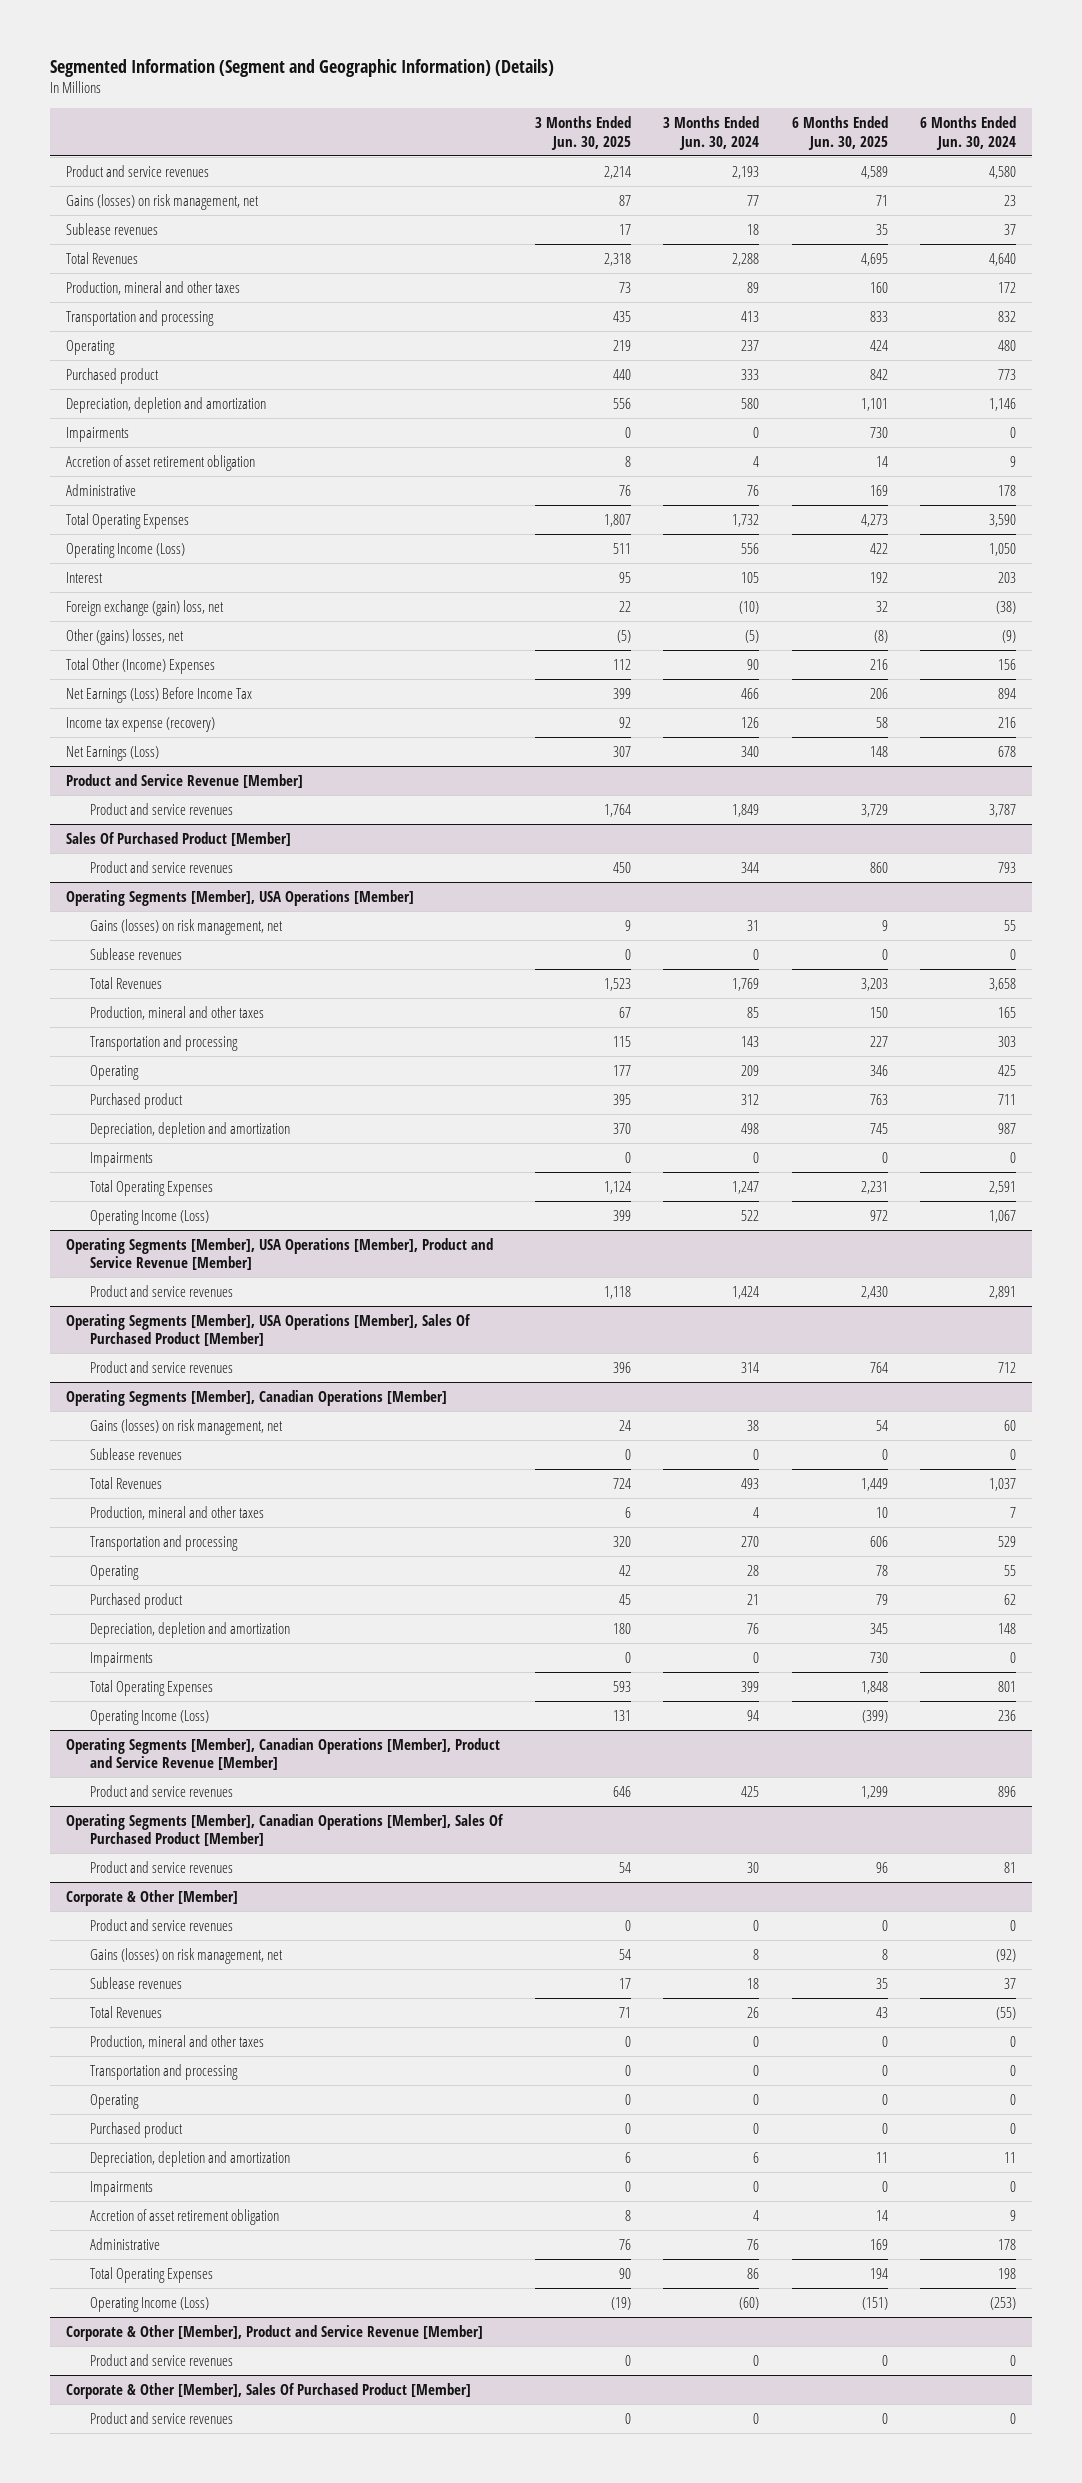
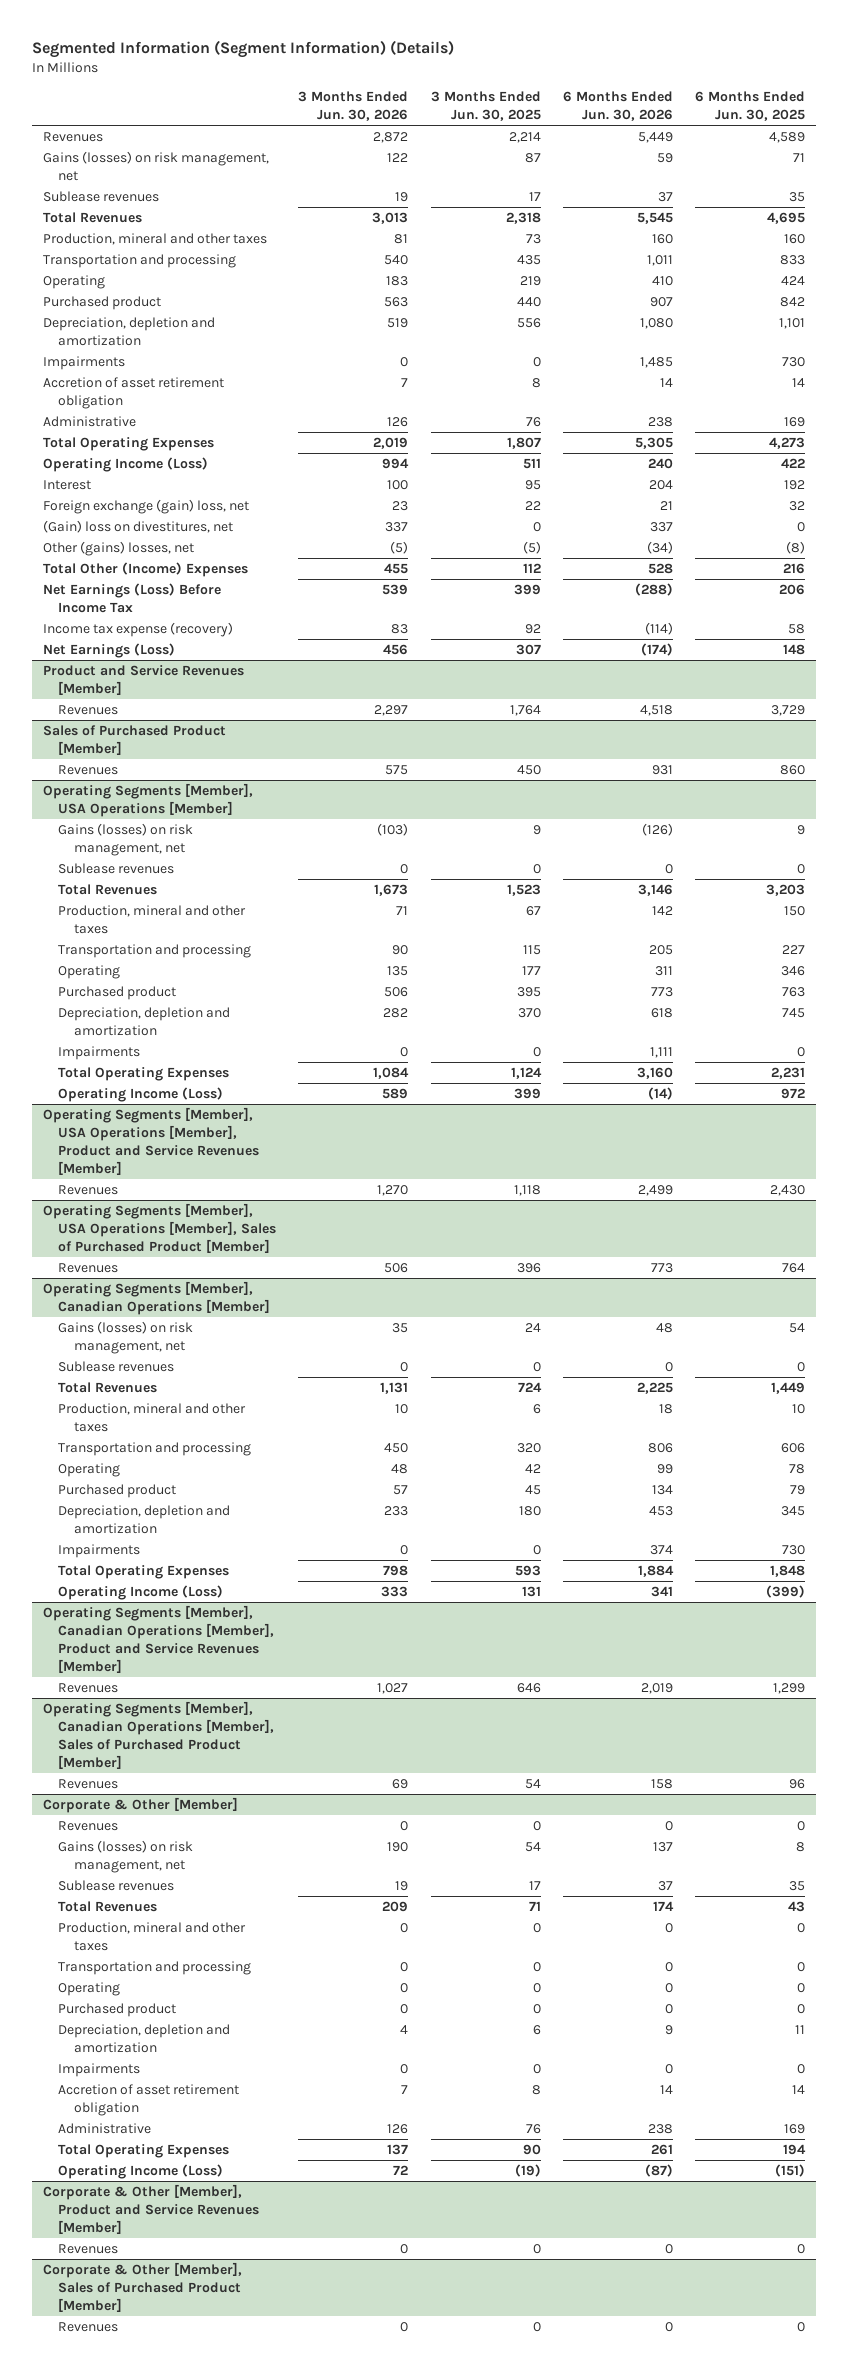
[49,59,554,78] Segmented Information (Segment and Geographic Information) (Details) -> [32,40,455,59] Segmented Information (Segment Information) (Details)
[663,116,760,150] 3 Months Ended Jun. 30, 2024 -> none
[920,116,1017,150] 6 Months Ended Jun. 30, 2024 -> none
none -> [298,90,409,121] 3 Months Ended Jun. 30, 2026
none -> [562,90,673,121] 6 Months Ended Jun. 30, 2026
[66,164,210,177] Product and service revenues -> [43,132,104,143] Revenues
none -> [43,520,234,534] (Gain) loss on divestitures, net
[66,773,304,788] Product and Service Revenue [Member] -> [43,665,245,695] Product and Service Revenues [Member]
[89,802,233,815] Product and service revenues -> [58,705,119,716] Revenues
[66,831,292,846] Sales Of Purchased Product [Member] -> [43,725,227,755] Sales of Purchased Product [Member]
[89,860,233,873] Product and service revenues -> [58,765,119,776] Revenues
[66,1237,494,1271] Operating Segments [Member], USA Operations [Member], Product and Service Revenue [Member] -> [43,1107,260,1175] Operating Segments [Member], USA Operations [Member], Product and Service Revenues [Member]
[89,1284,233,1297] Product and service revenues -> [58,1185,119,1196] Revenues
[66,1313,472,1347] Operating Segments [Member], USA Operations [Member], Sales Of Purchased Product [Member] -> [43,1203,277,1253] Operating Segments [Member], USA Operations [Member], Sales of Purchased Product [Member]
[89,1360,233,1373] Product and service revenues -> [58,1263,119,1274] Revenues
[66,1737,501,1771] Operating Segments [Member], Canadian Operations [Member], Product and Service Revenue [Member] -> [43,1605,275,1673] Operating Segments [Member], Canadian Operations [Member], Product and Service Revenues [Member]
[89,1784,233,1797] Product and service revenues -> [58,1683,119,1694] Revenues
[66,1813,505,1847] Operating Segments [Member], Canadian Operations [Member], Sales Of Purchased Product [Member] -> [43,1701,275,1769] Operating Segments [Member], Canadian Operations [Member], Sales of Purchased Product [Member]
[89,1860,233,1873] Product and service revenues -> [58,1779,119,1790] Revenues
[89,1918,233,1931] Product and service revenues -> [58,1821,119,1832] Revenues
[66,2324,484,2341] Corporate & Other [Member], Product and Service Revenue [Member] -> [43,2184,260,2234] Corporate & Other [Member], Product and Service Revenues [Member]
[89,2353,233,2366] Product and service revenues -> [58,2244,119,2255] Revenues
[66,2382,472,2399] Corporate & Other [Member], Sales Of Purchased Product [Member] -> [43,2262,243,2312] Corporate & Other [Member], Sales of Purchased Product [Member]
[89,2411,233,2424] Product and service revenues -> [58,2322,119,2333] Revenues

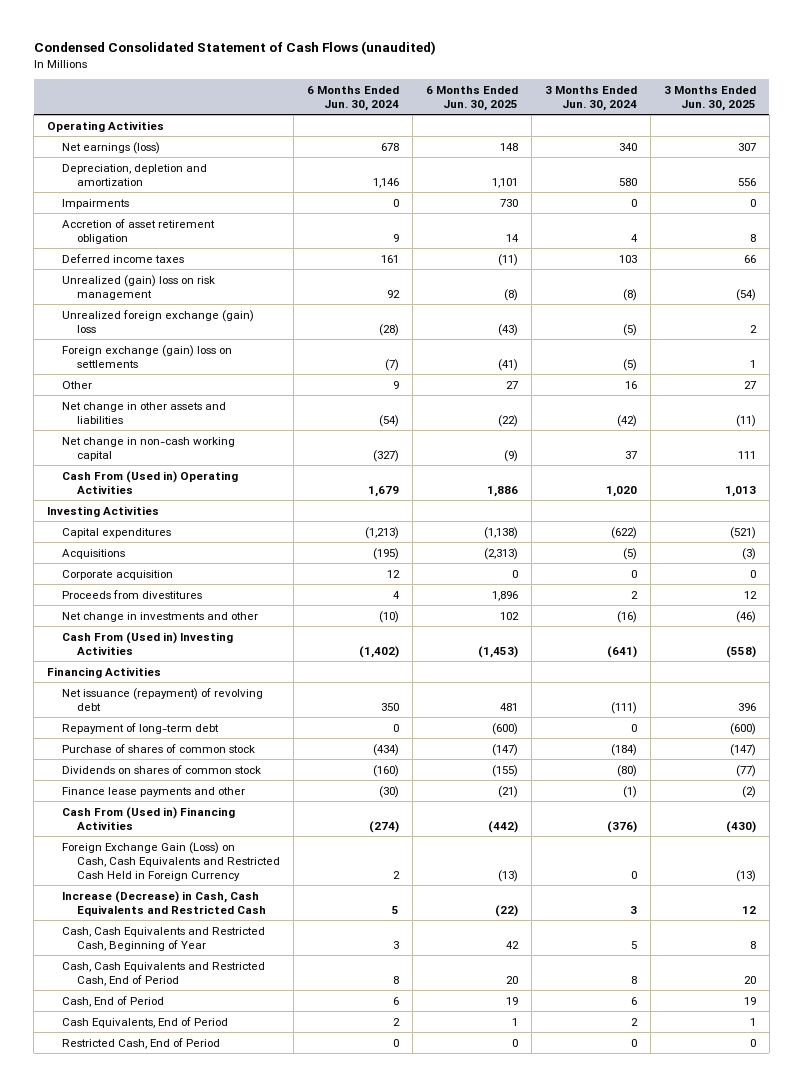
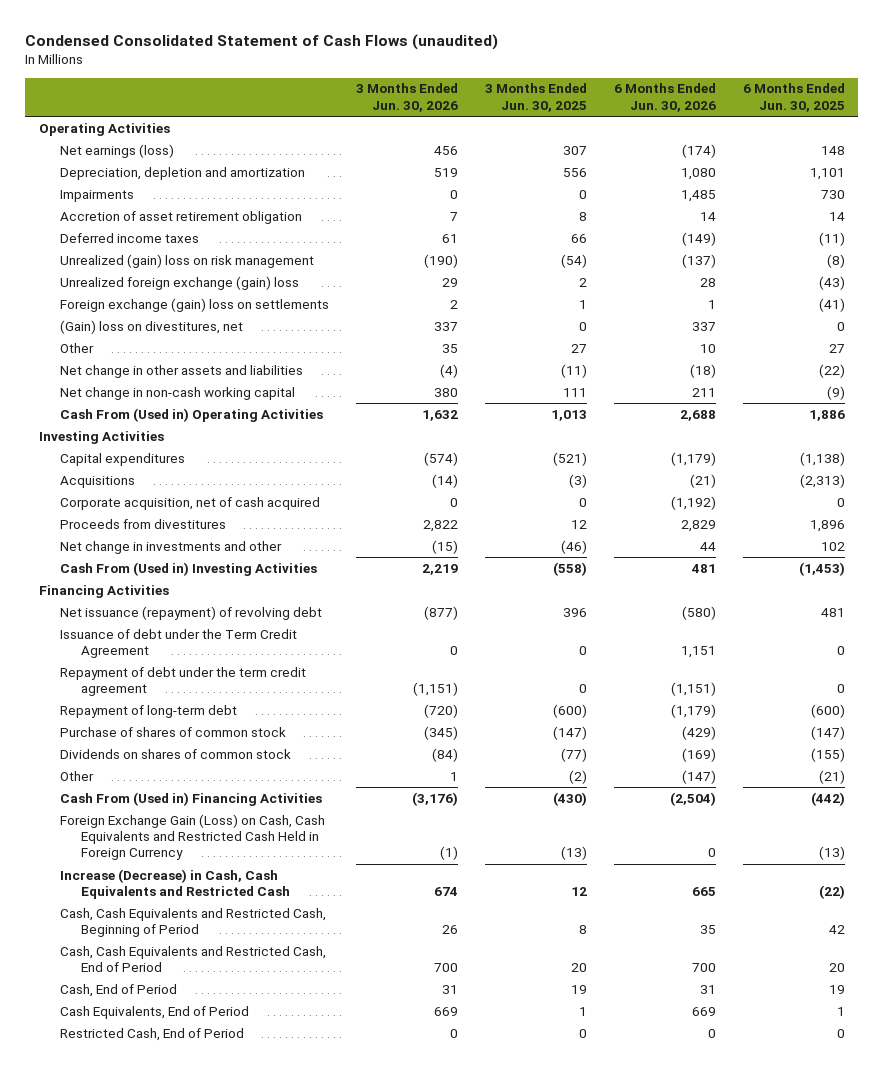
[307,85,400,112] 6 Months Ended Jun. 30, 2024 -> none
[545,85,638,112] 3 Months Ended Jun. 30, 2024 -> none
none -> [355,83,458,112] 3 Months Ended Jun. 30, 2026
none -> [613,83,716,112] 6 Months Ended Jun. 30, 2026
none -> [59,319,243,334] (Gain) loss on divestitures, net
[62,569,174,580] Corporate acquisition -> [59,496,320,510] Corporate acquisition, net of cash acquired
none -> [59,628,297,659] Issuance of debt under the Term Credit Agreement
none -> [59,666,306,697] Repayment of debt under the term credit agreement
[62,786,246,797] Finance lease payments and other -> [59,770,94,781] Other
[62,926,266,951] Cash, Cash Equivalents and Restricted Cash, Beginning of Year -> [59,907,326,938] Cash, Cash Equivalents and Restricted Cash, Beginning of Period

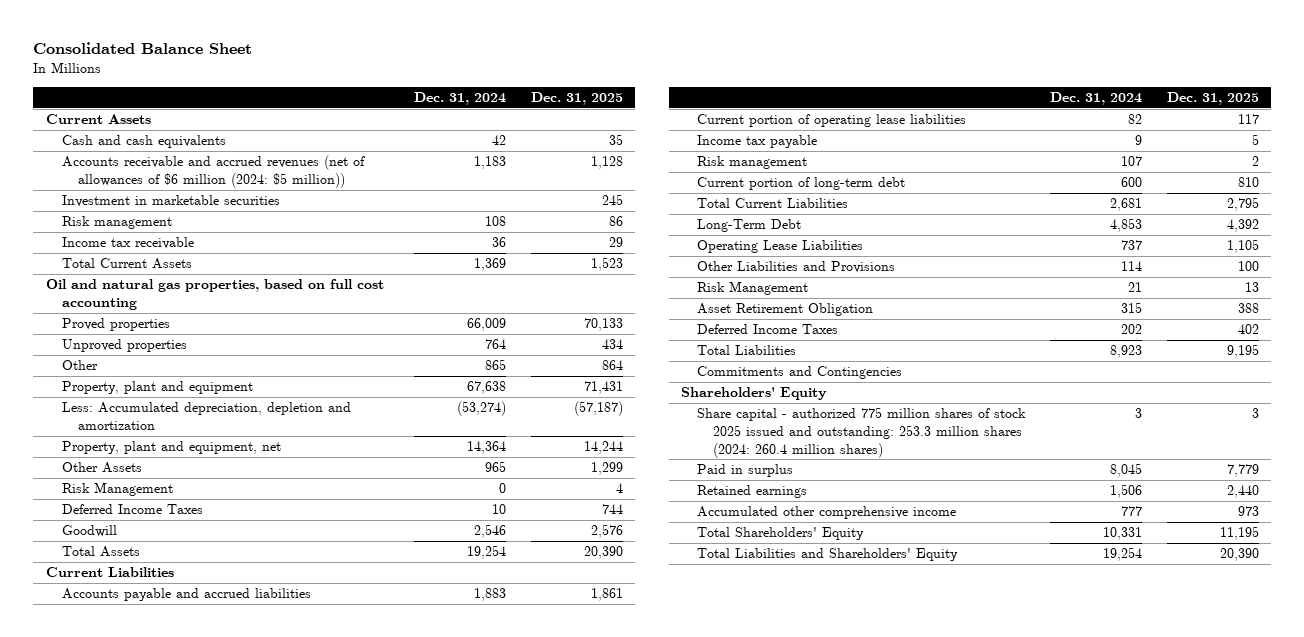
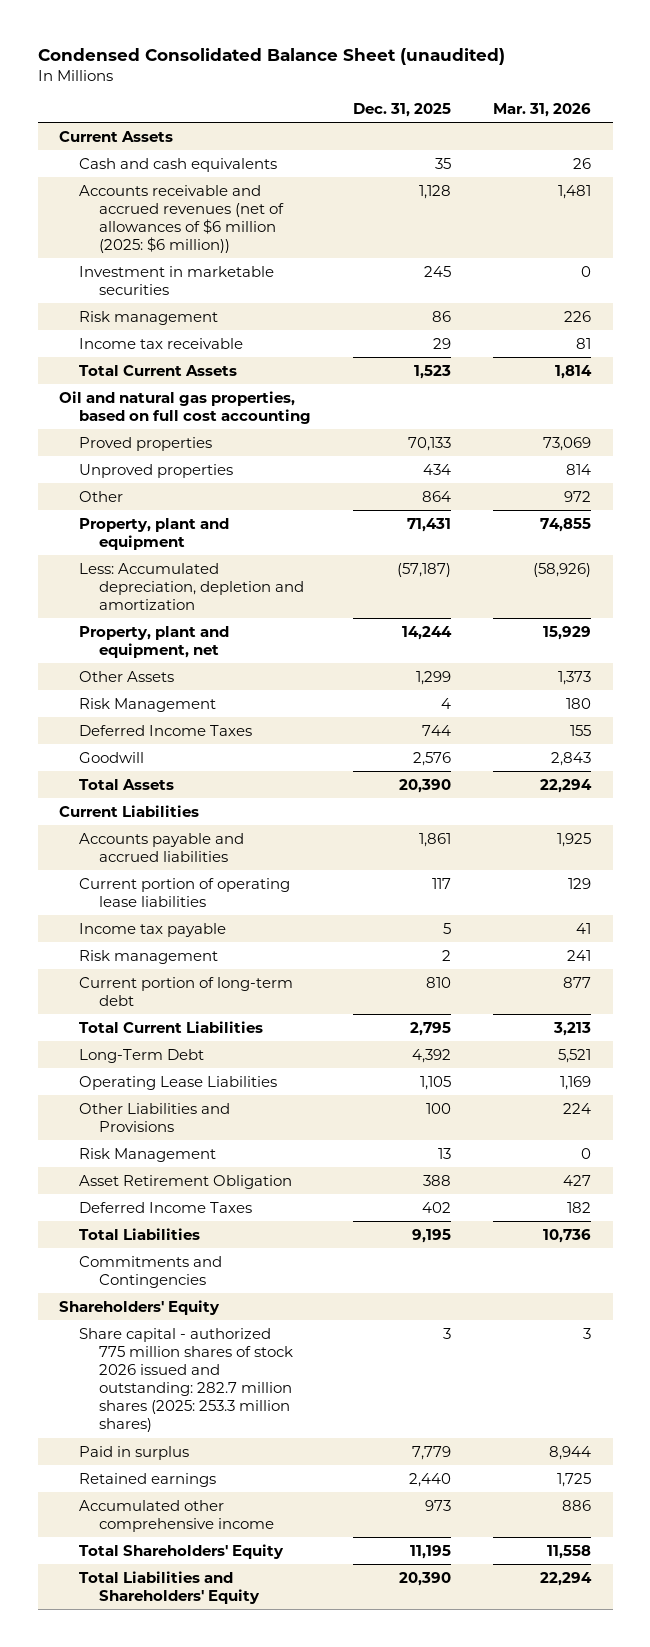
[33,42,253,55] Consolidated Balance Sheet -> [37,47,505,65] Condensed Consolidated Balance Sheet (unaudited)
[414,91,507,105] Dec. 31, 2024 -> none
none -> [493,103,592,118] Mar. 31, 2026
[61,155,365,188] Accounts receivable and accrued revenues (net of allowances of $6 million (2024: $5 million)) -> [79,184,285,254] Accounts receivable and accrued revenues (net of allowances of $6 million (2025: $6 million))
[697,407,1027,458] Share capital - authorized 775 million shares of stock 2025 issued and outstanding: 253.3 million shares (2024: 260.4 million shares) -> [79,1327,294,1433] Share capital - authorized 775 million shares of stock 2026 issued and outstanding: 282.7 million shares (2025: 253.3 million shares)

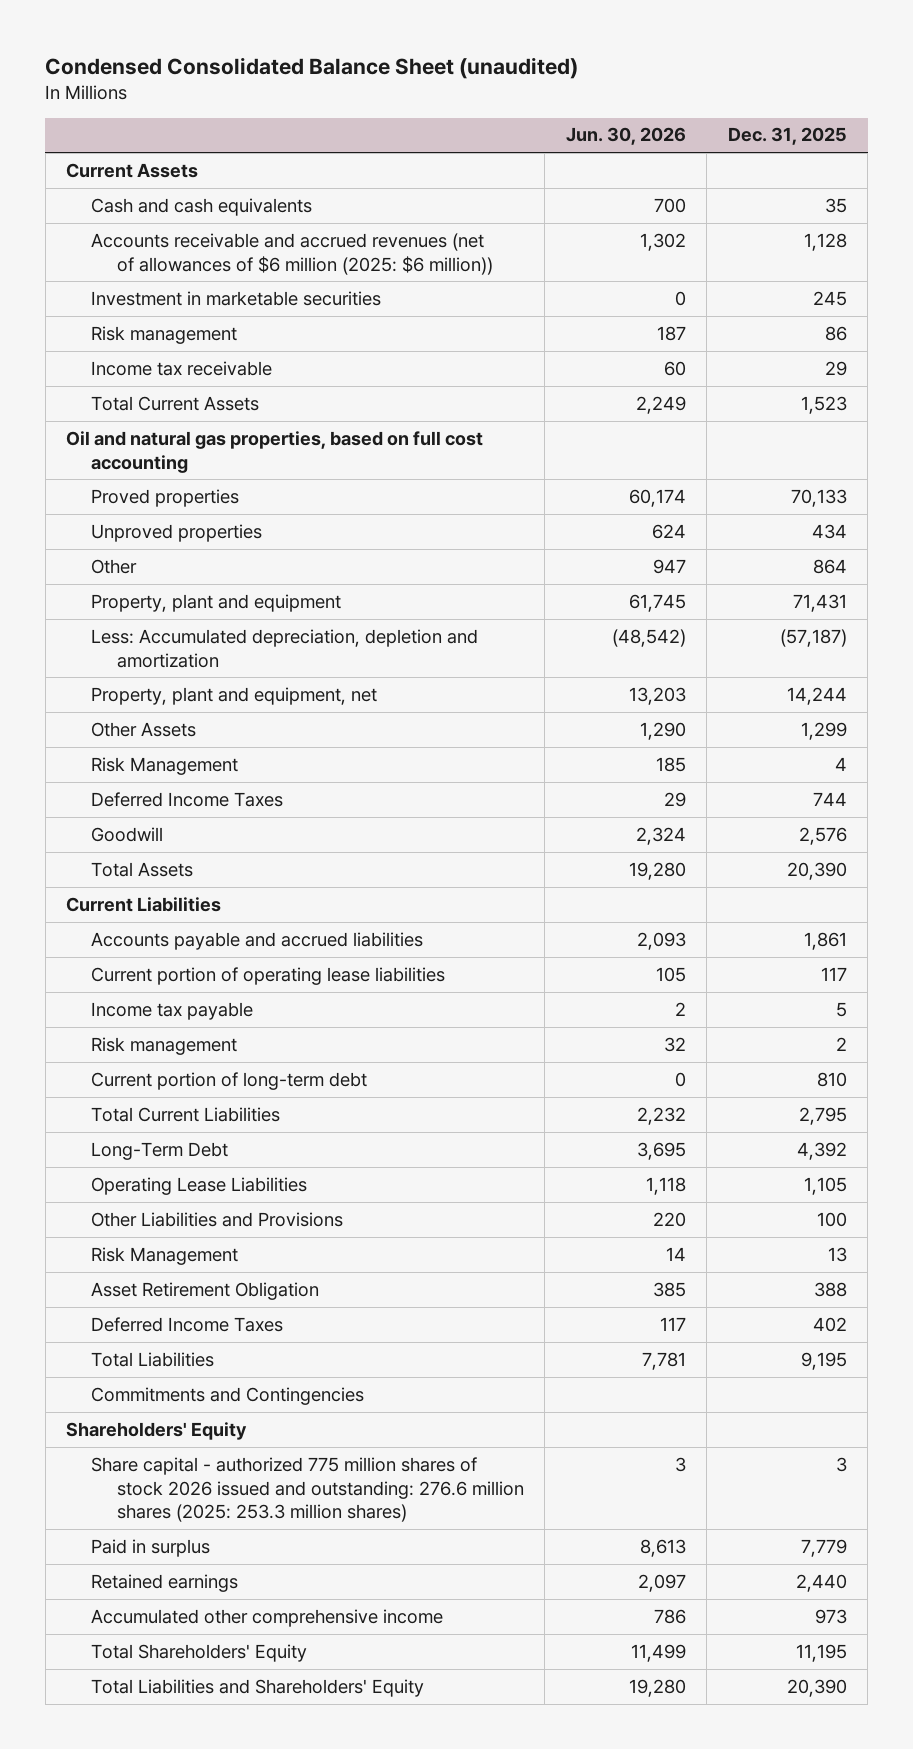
[493,103,592,118] Mar. 31, 2026 -> none
none -> [565,127,686,146] Jun. 30, 2026
[79,1327,294,1433] Share capital - authorized 775 million shares of stock 2026 issued and outstanding: 282.7 million shares (2025: 253.3 million shares) -> [91,1456,524,1523] Share capital - authorized 775 million shares of stock 2026 issued and outstanding: 276.6 million shares (2025: 253.3 million shares)

